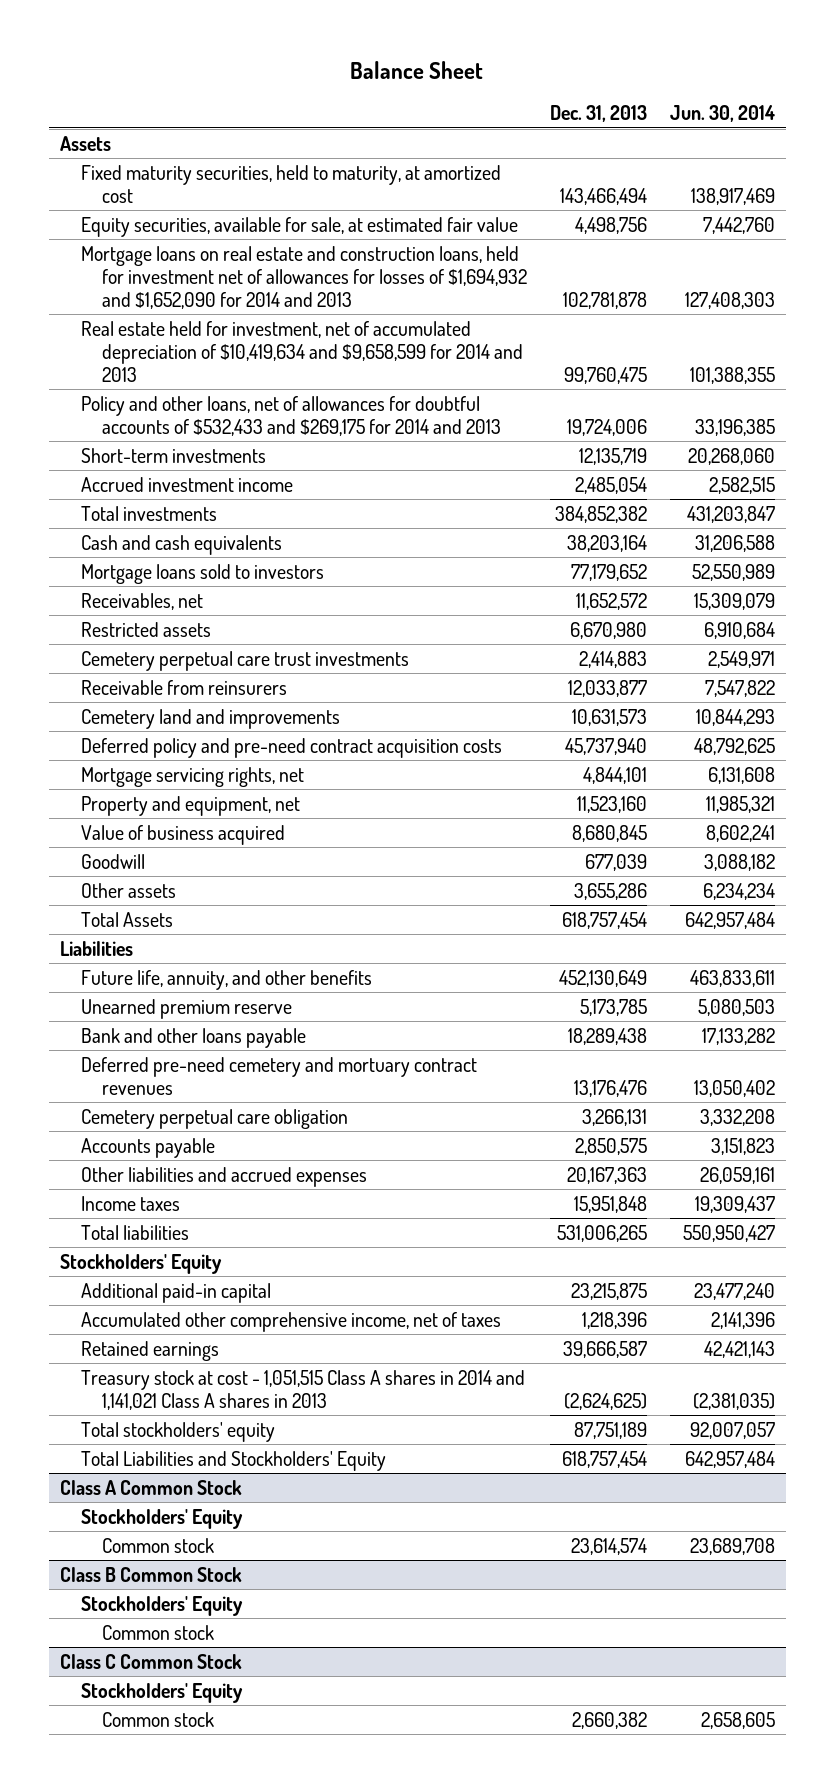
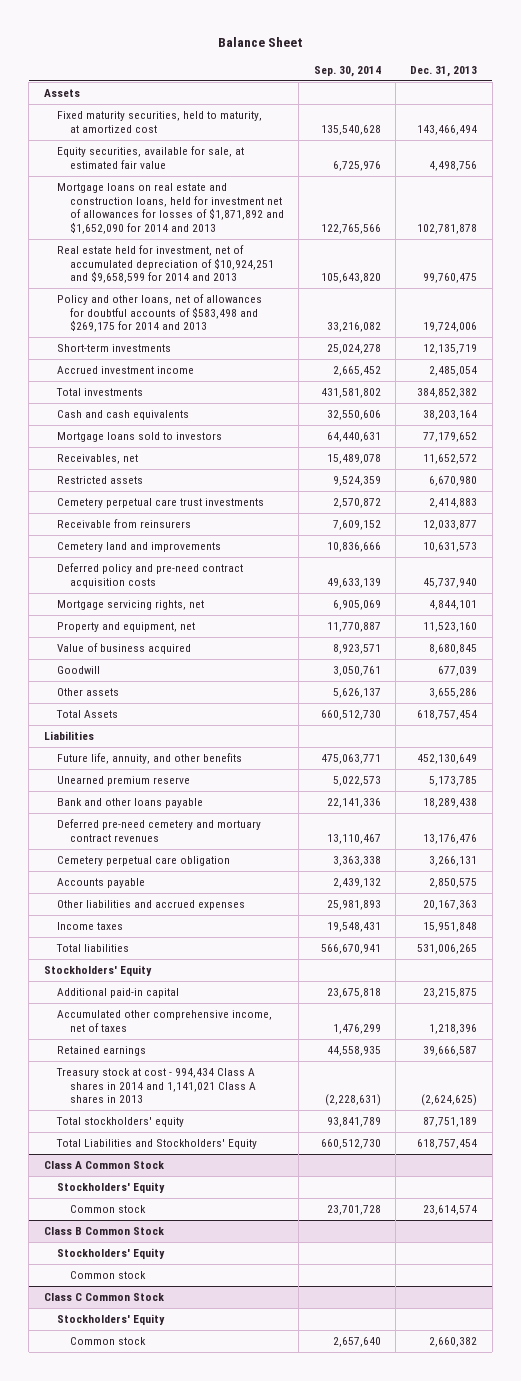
[669,105,775,123] Jun. 30, 2014 -> none
none -> [313,65,381,77] Sep. 30, 2014
[80,245,527,309] Mortgage loans on real estate and construction loans, held for investment net of allowances for losses of $1,694,932 and $1,652,090 for 2014 and 2013 -> [56,183,284,234] Mortgage loans on real estate and construction loans, held for investment net of allowances for losses of $1,871,892 and $1,652,090 for 2014 and 2013
[80,320,523,382] Real estate held for investment, net of accumulated depreciation of $10,419,634 and $9,658,599 for 2014 and 2013 -> [56,245,274,284] Real estate held for investment, net of accumulated depreciation of $10,924,251 and $9,658,599 for 2014 and 2013
[80,395,501,436] Policy and other loans, net of allowances for doubtful accounts of $532,433 and $269,175 for 2014 and 2013 -> [56,294,262,333] Policy and other loans, net of allowances for doubtful accounts of $583,498 and $269,175 for 2014 and 2013
[80,1369,525,1410] Treasury stock at cost - 1,051,515 Class A shares in 2014 and 1,141,021 Class A shares in 2013 -> [55,1068,256,1104] Treasury stock at cost - 994,434 Class A shares in 2014 and 1,141,021 Class A shares in 2013

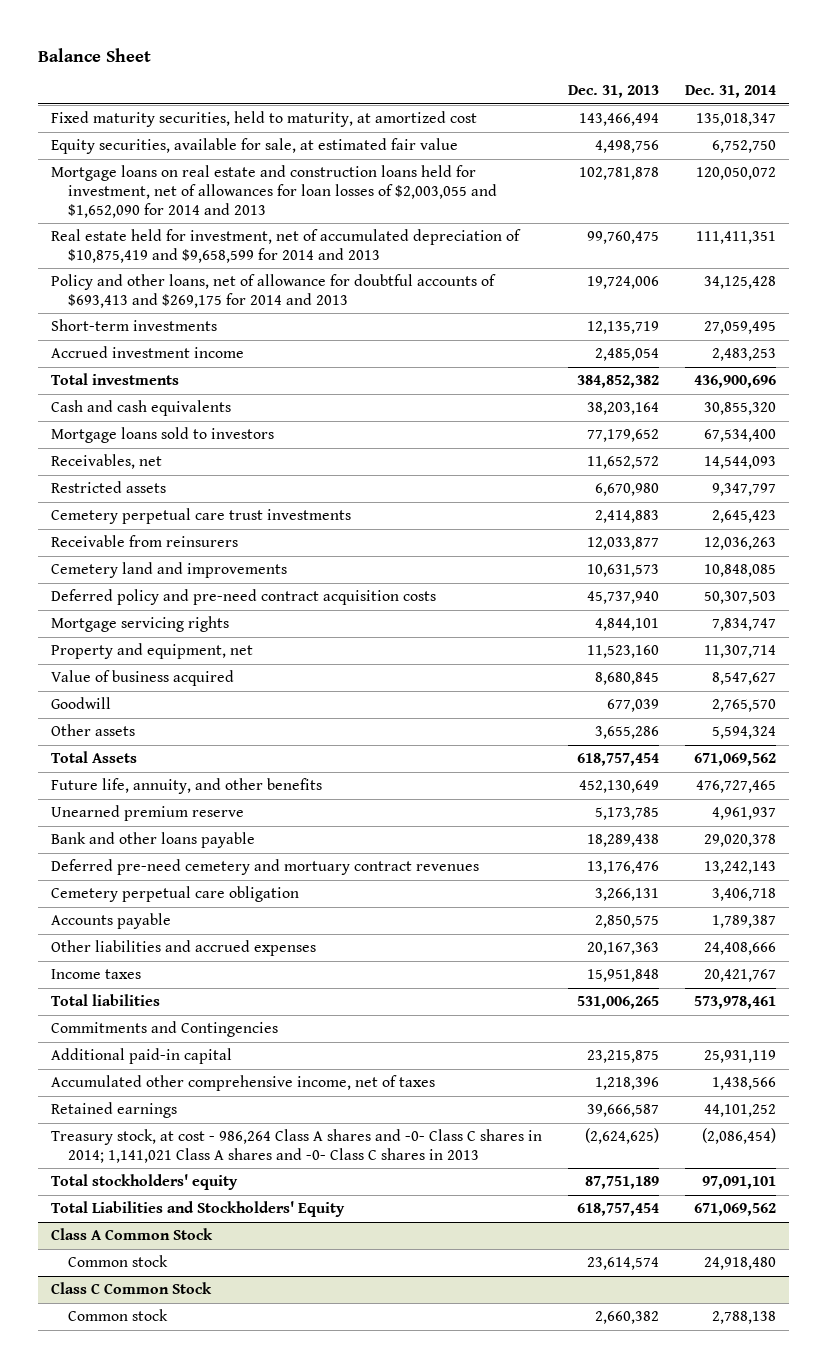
[313,65,381,77] Sep. 30, 2014 -> none
none -> [685,85,777,99] Dec. 31, 2014
[43,89,80,98] Assets -> none
[56,183,284,234] Mortgage loans on real estate and construction loans, held for investment net of allowances for losses of $1,871,892 and $1,652,090 for 2014 and 2013 -> [50,165,498,218] Mortgage loans on real estate and construction loans held for investment, net of allowances for loan losses of $2,003,055 and $1,652,090 for 2014 and 2013
[56,245,274,284] Real estate held for investment, net of accumulated depreciation of $10,924,251 and $9,658,599 for 2014 and 2013 -> [50,229,521,263] Real estate held for investment, net of accumulated depreciation of $10,875,419 and $9,658,599 for 2014 and 2013
[56,294,262,333] Policy and other loans, net of allowances for doubtful accounts of $583,498 and $269,175 for 2014 and 2013 -> [50,274,496,308] Policy and other loans, net of allowance for doubtful accounts of $693,413 and $269,175 for 2014 and 2013
[56,600,204,611] Mortgage servicing rights, net -> [50,616,229,633] Mortgage servicing rights
[43,731,94,741] Liabilities -> none
[43,965,152,977] Stockholders' Equity -> none
none -> [50,1021,278,1038] Commitments and Contingencies
[55,1068,256,1104] Treasury stock at cost - 994,434 Class A shares in 2014 and 1,141,021 Class A shares in 2013 -> [50,1129,542,1163] Treasury stock, at cost - 986,264 Class A shares and -0- Class C shares in 2014; 1,141,021 Class A shares and -0- Class C shares in 2013
[56,1182,165,1194] Stockholders' Equity -> none
[43,1227,164,1236] Class B Common Stock -> none
[56,1248,165,1260] Stockholders' Equity -> none
[69,1271,146,1280] Common stock -> none
[56,1314,165,1326] Stockholders' Equity -> none

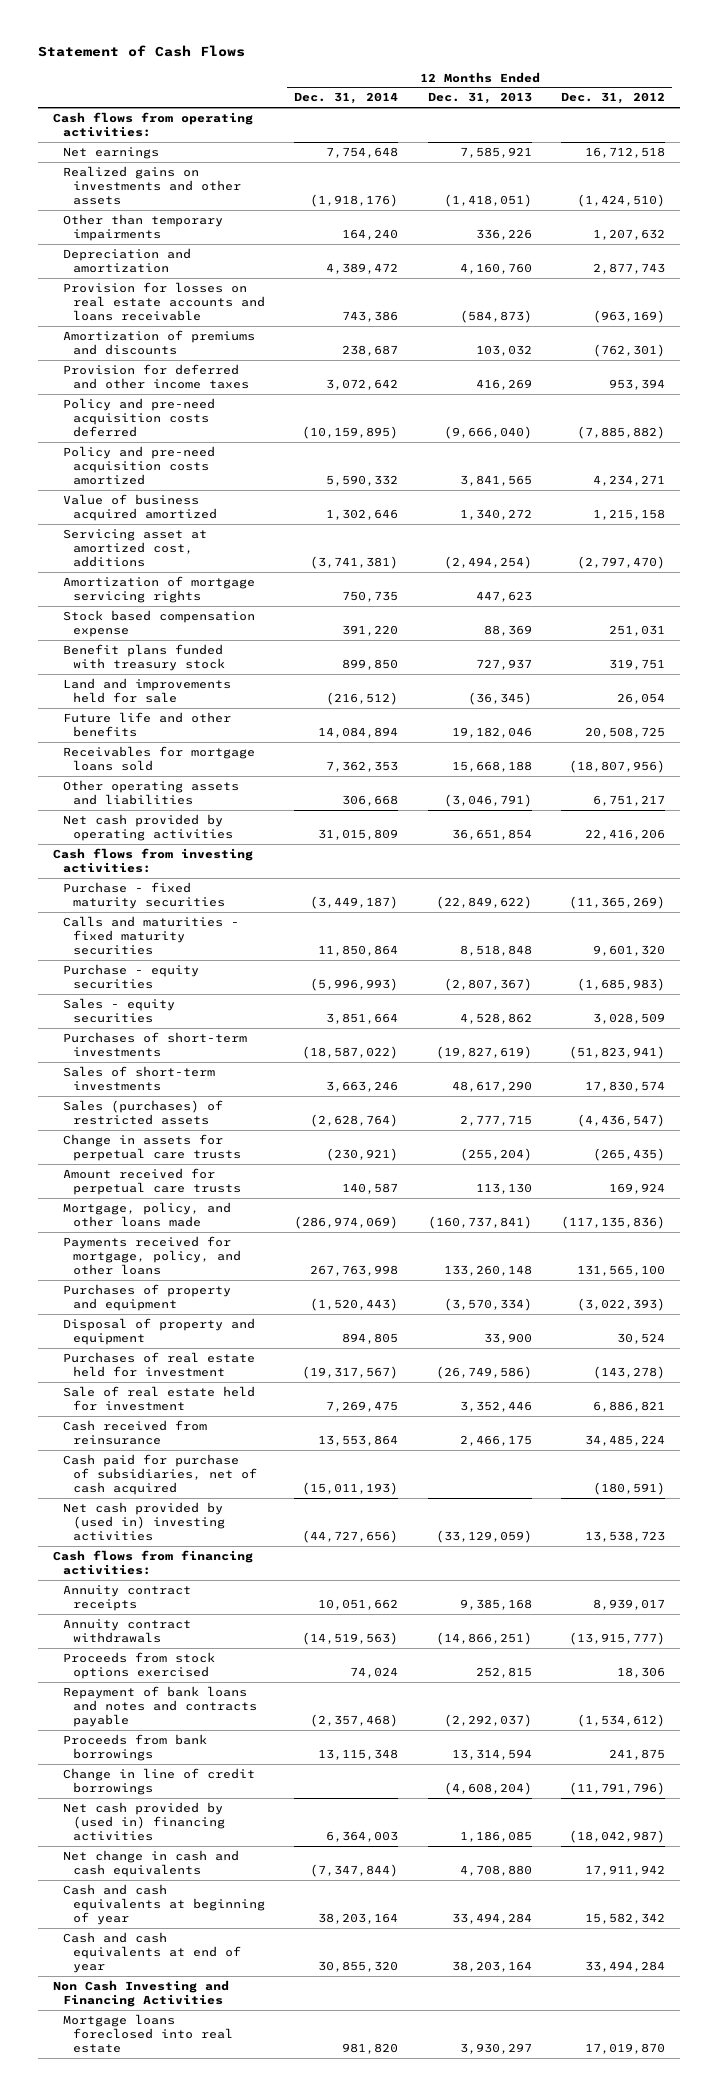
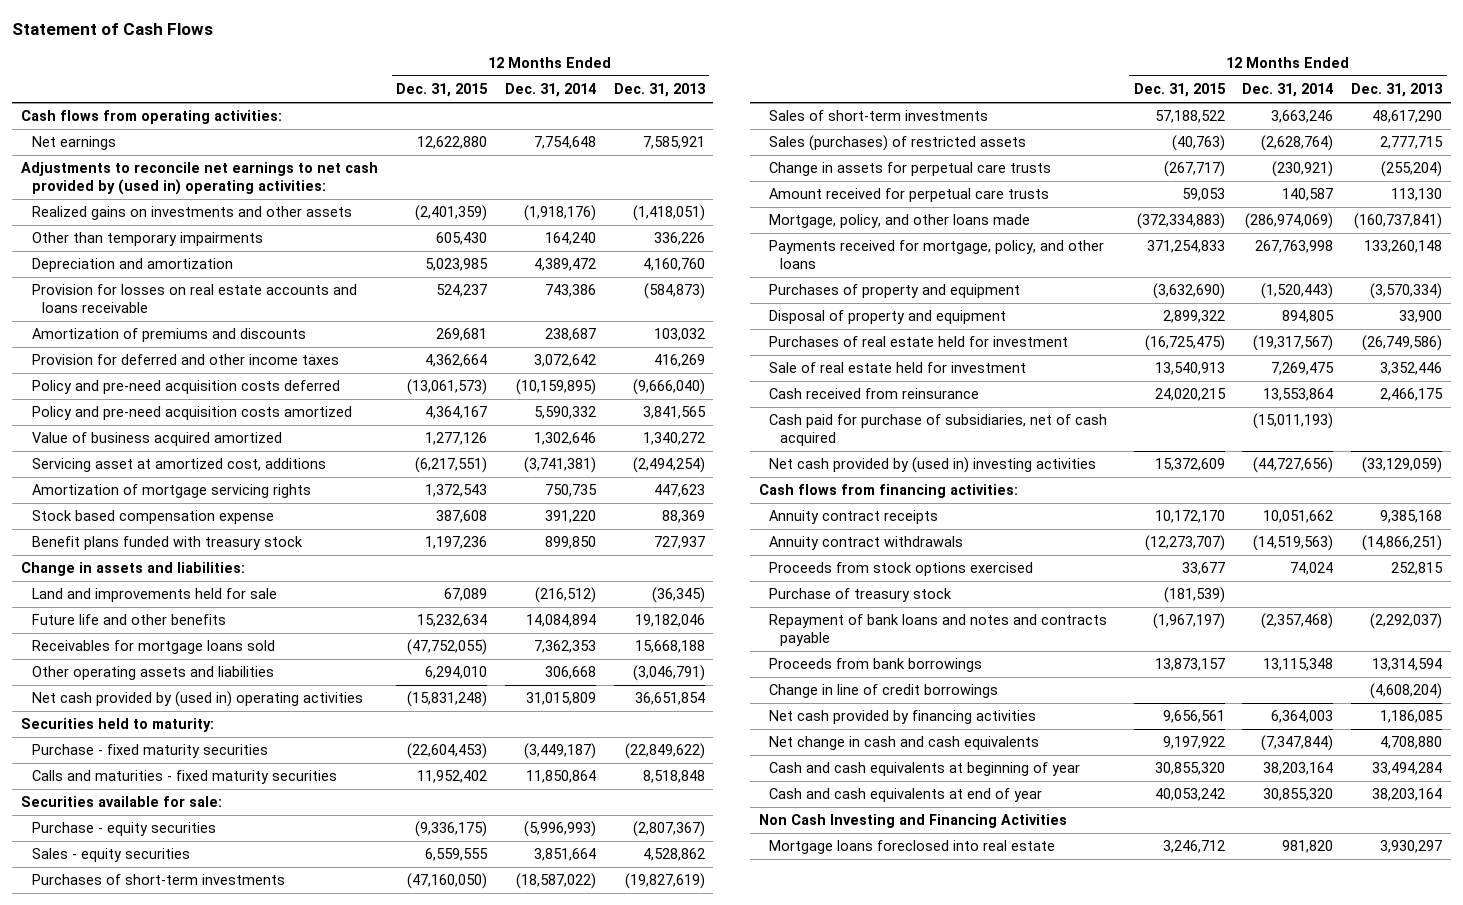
[560,92,665,105] Dec. 31, 2012 -> none
none -> [395,83,488,98] Dec. 31, 2015
none -> [21,162,379,196] Adjustments to reconcile net earnings to net cash provided by (used in) operating activities:
none -> [21,562,246,577] Change in assets and liabilities:
[53,847,254,874] Cash flows from investing activities: -> none
[63,813,233,842] Net cash provided by operating activities -> [31,691,363,708] Net cash provided by (used in) operating activities
none -> [21,718,215,733] Securities held to maturity:
none -> [21,796,223,808] Securities available for sale:
none -> [769,588,953,603] Purchase of treasury stock
[63,1801,225,1842] Net cash provided by (used in) financing activities -> [769,710,1037,725] Net cash provided by financing activities

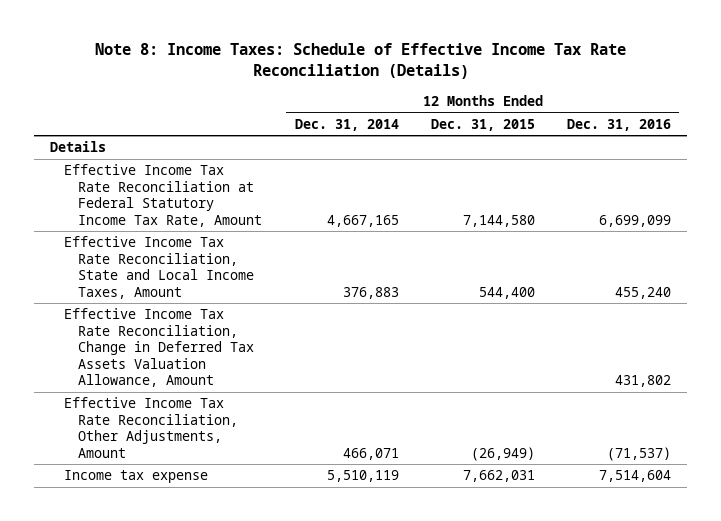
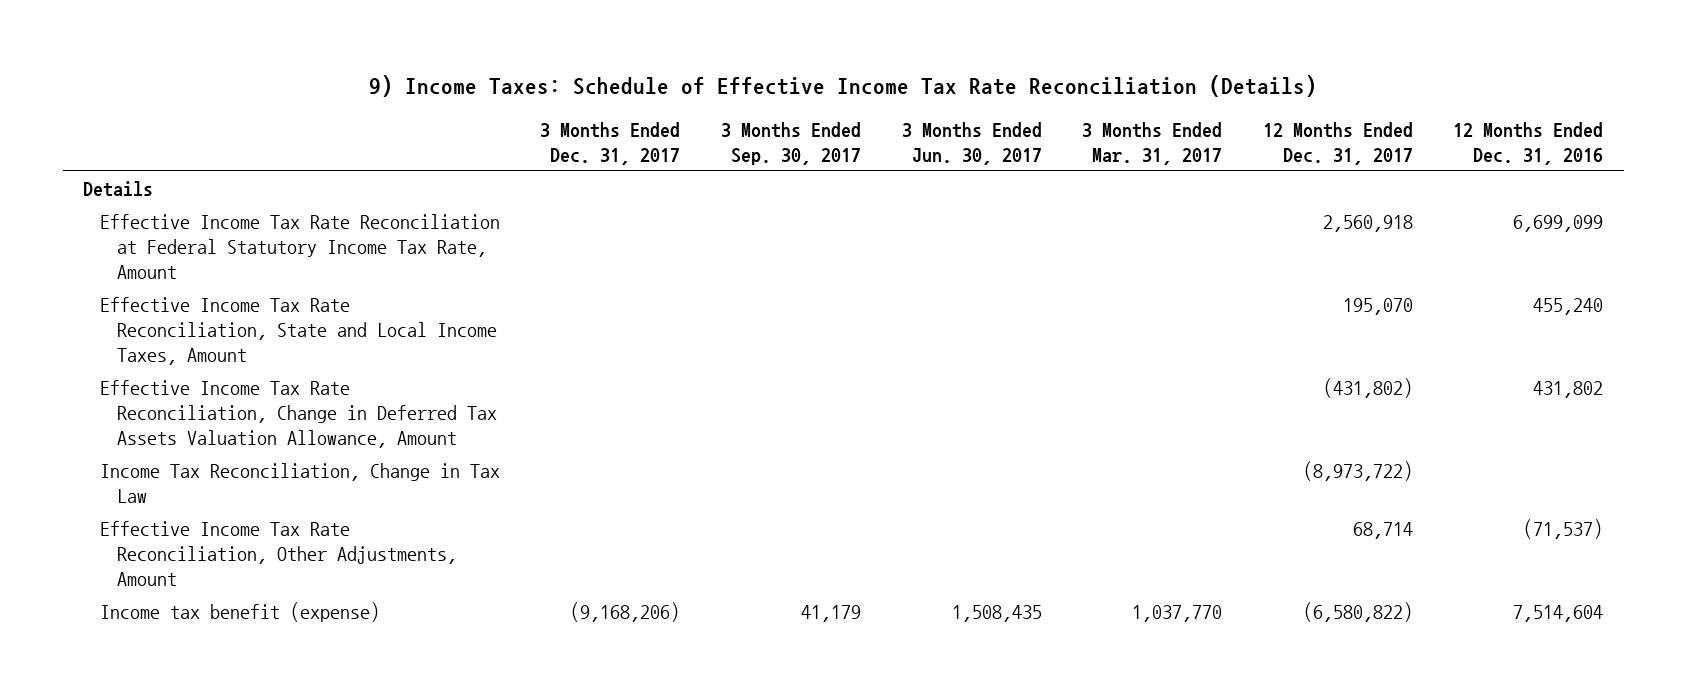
[94,43,626,80] Note 8: Income Taxes: Schedule of Effective Income Tax Rate Reconciliation (Details) -> [369,75,1318,98] 9) Income Taxes: Schedule of Effective Income Tax Rate Reconciliation (Details)
[294,118,399,131] Dec. 31, 2014 -> none
[430,118,535,131] Dec. 31, 2015 -> none
none -> [540,121,681,166] 3 Months Ended Dec. 31, 2017
none -> [720,121,861,166] 3 Months Ended Sep. 30, 2017
none -> [901,121,1042,166] 3 Months Ended Jun. 30, 2017
none -> [1082,121,1223,166] 3 Months Ended Mar. 31, 2017
none -> [1262,121,1413,166] 12 Months Ended Dec. 31, 2017
none -> [99,462,500,504] Income Tax Reconciliation, Change in Tax Law
[64,470,209,484] Income tax expense -> [99,601,380,622] Income tax benefit (expense)

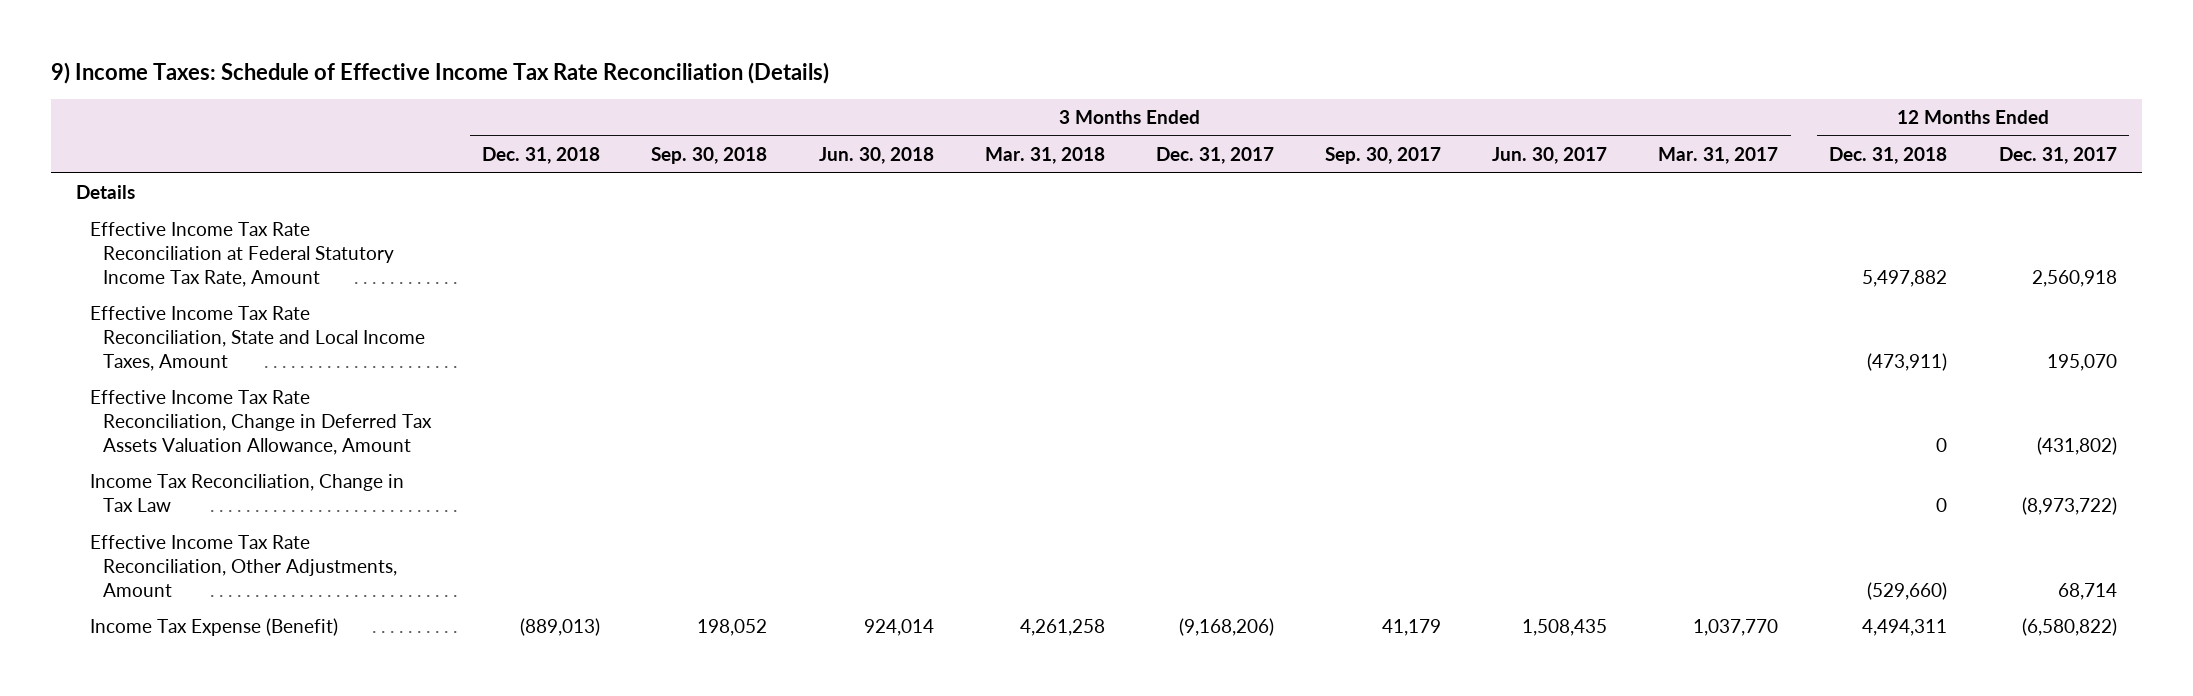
[1453,121,1604,166] 12 Months Ended Dec. 31, 2016 -> none
none -> [482,147,601,165] Dec. 31, 2018
none -> [651,147,768,165] Sep. 30, 2018
none -> [818,147,934,165] Jun. 30, 2018
none -> [984,147,1105,165] Mar. 31, 2018
none -> [1829,147,1948,165] Dec. 31, 2018
[99,601,380,622] Income tax benefit (expense) -> [89,618,338,637] Income Tax Expense (Benefit)

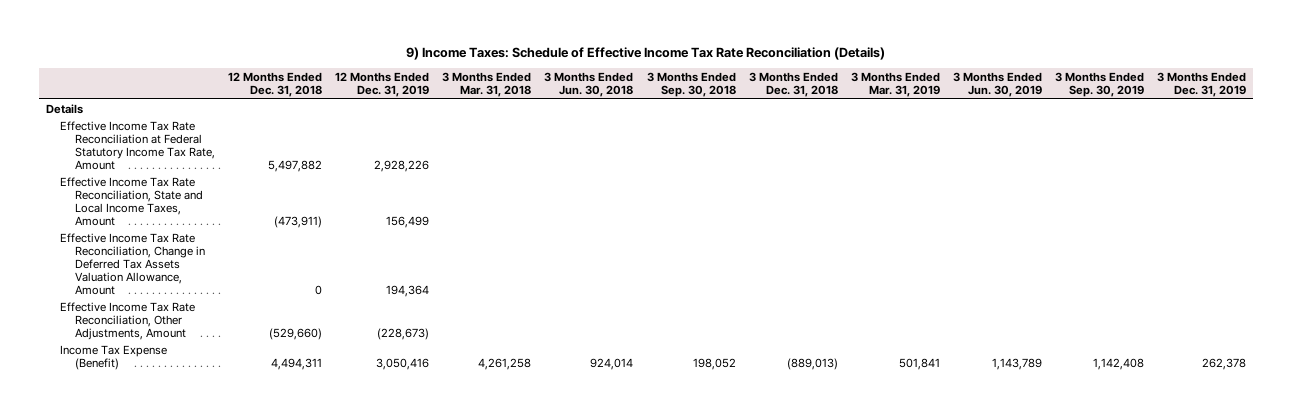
[1155,147,1274,165] Dec. 31, 2017 -> none
[1325,147,1442,165] Sep. 30, 2017 -> none
[1492,147,1608,165] Jun. 30, 2017 -> none
[1658,147,1779,165] Mar. 31, 2017 -> none
[1998,147,2117,165] Dec. 31, 2017 -> none
none -> [335,71,430,97] 12 Months Ended Dec. 31, 2019
none -> [850,71,940,97] 3 Months Ended Mar. 31, 2019
none -> [953,71,1043,97] 3 Months Ended Jun. 30, 2019
none -> [1055,71,1145,97] 3 Months Ended Sep. 30, 2019
none -> [1157,71,1247,97] 3 Months Ended Dec. 31, 2019
[89,474,404,513] Income Tax Reconciliation, Change in Tax Law -> none

